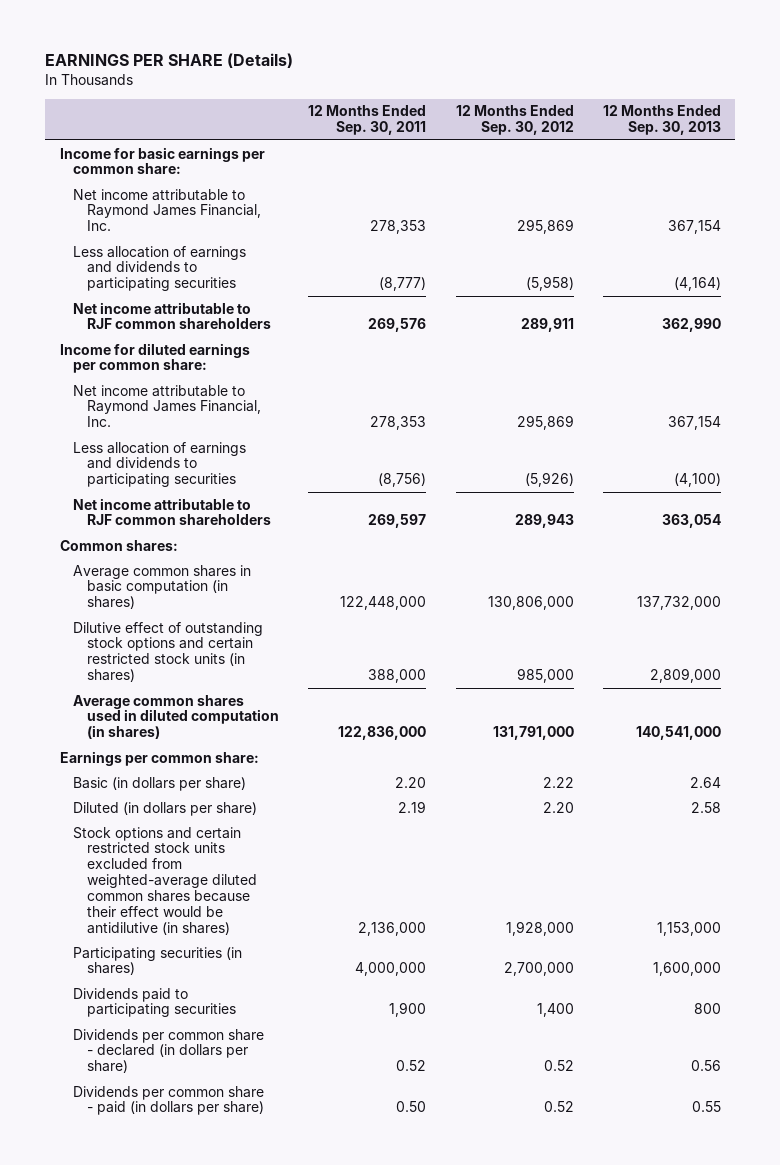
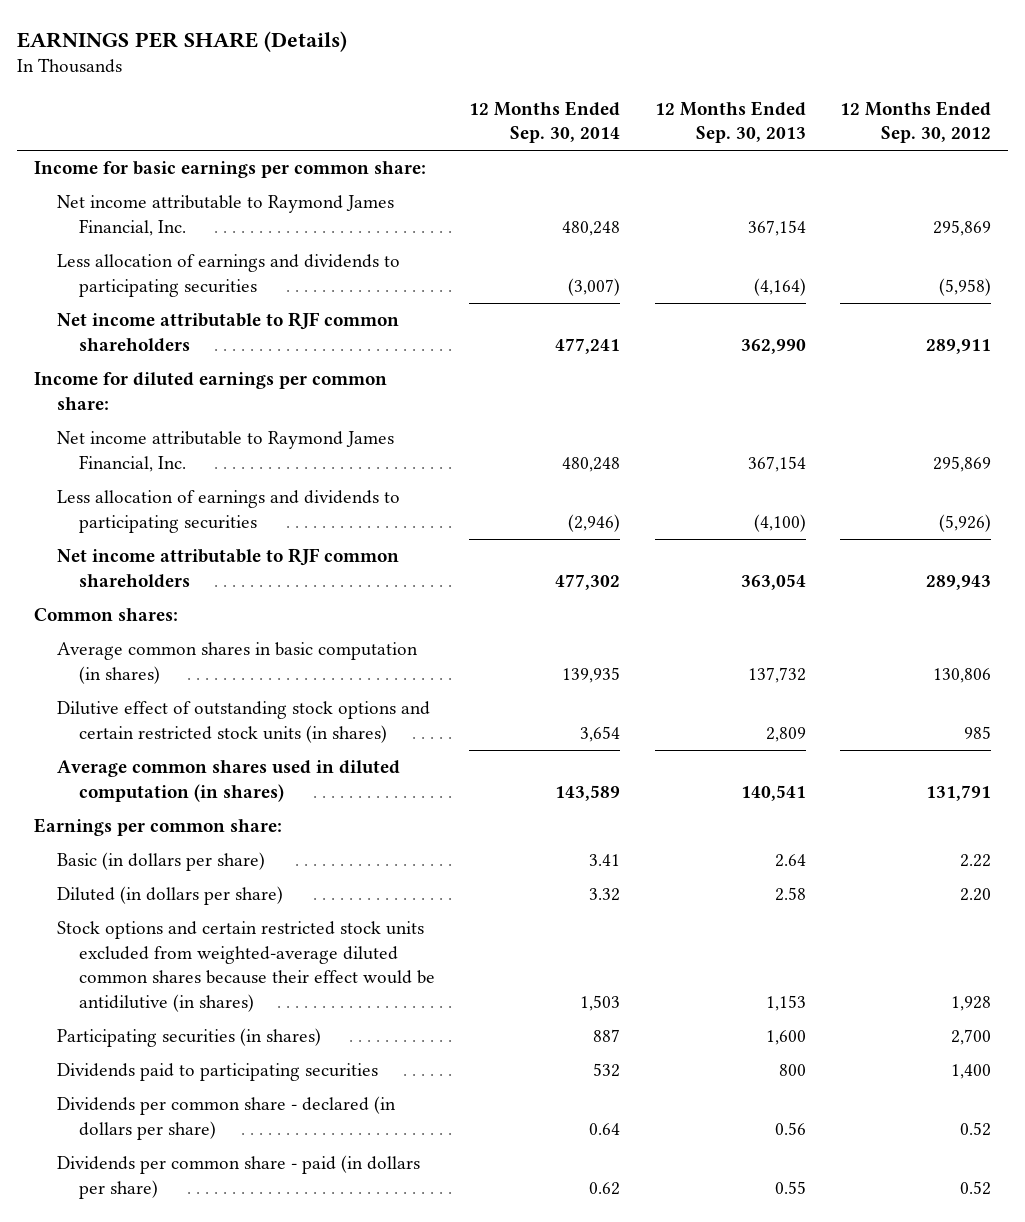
[308,105,427,136] 12 Months Ended Sep. 30, 2011 -> none
none -> [469,100,621,144] 12 Months Ended Sep. 30, 2014
[487,596,574,611] 130,806,000 -> [932,667,991,683] 130,806
[636,596,721,611] 137,732,000 -> [747,666,806,683] 137,732
[516,668,574,684] 985,000 -> [963,725,991,739] 985
[649,668,721,684] 2,809,000 -> [765,726,806,742] 2,809
[492,726,574,741] 131,791,000 -> [925,784,991,801] 131,791
[635,726,721,741] 140,541,000 -> [740,784,806,801] 140,541
[505,920,574,936] 1,928,000 -> [950,995,991,1011] 1,928
[656,921,721,936] 1,153,000 -> [765,994,806,1011] 1,153
[503,962,574,977] 2,700,000 -> [950,1029,991,1046] 2,700
[652,962,721,977] 1,600,000 -> [765,1030,806,1046] 1,600

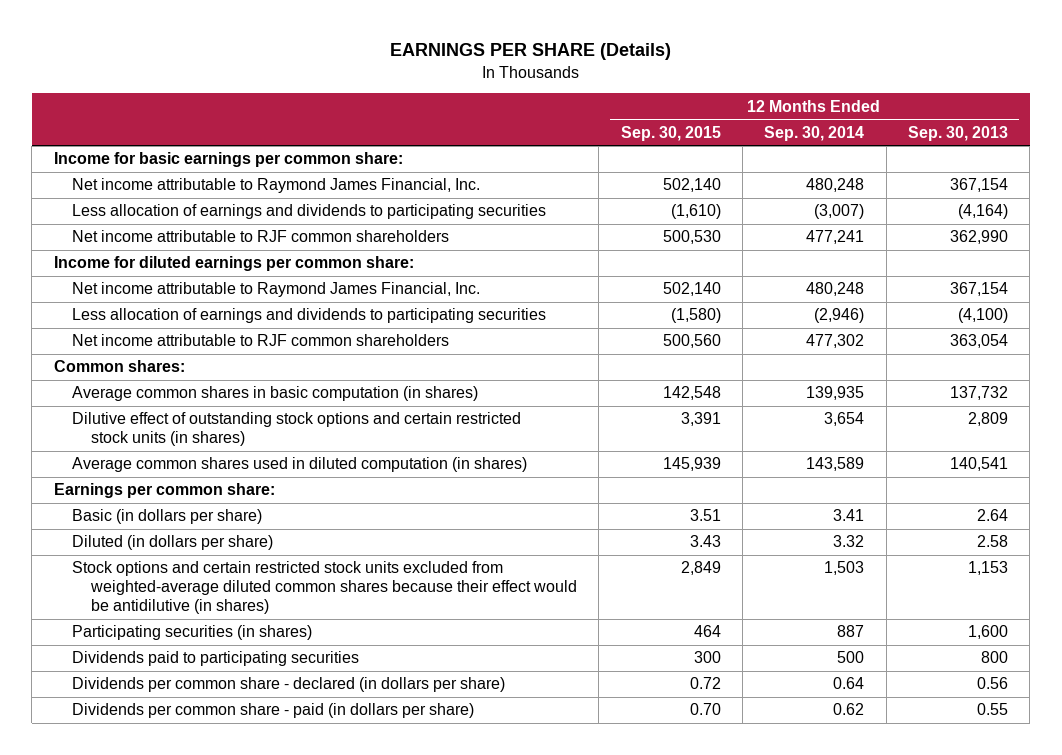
[839,100,991,144] 12 Months Ended Sep. 30, 2012 -> none
none -> [620,125,721,141] Sep. 30, 2015
[593,1063,621,1078] 532 -> [837,651,865,664] 500

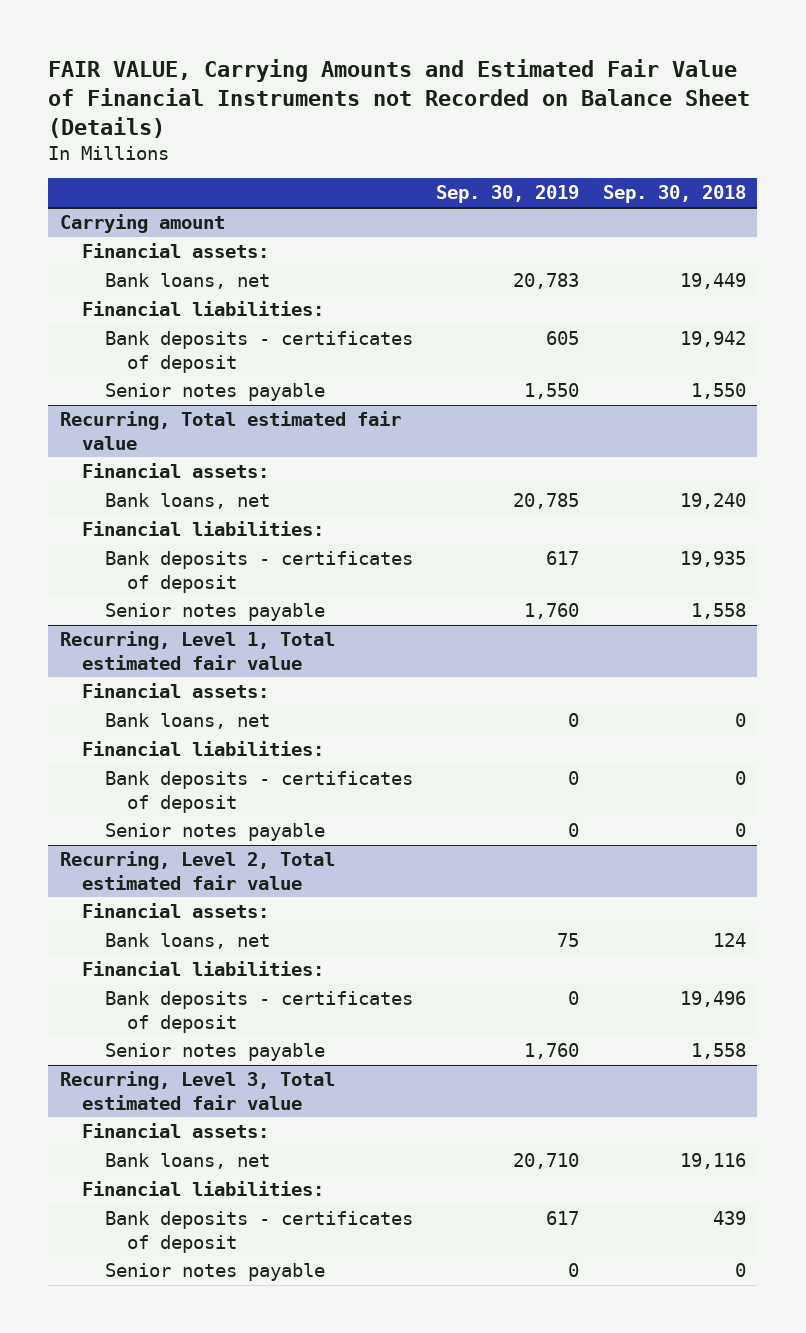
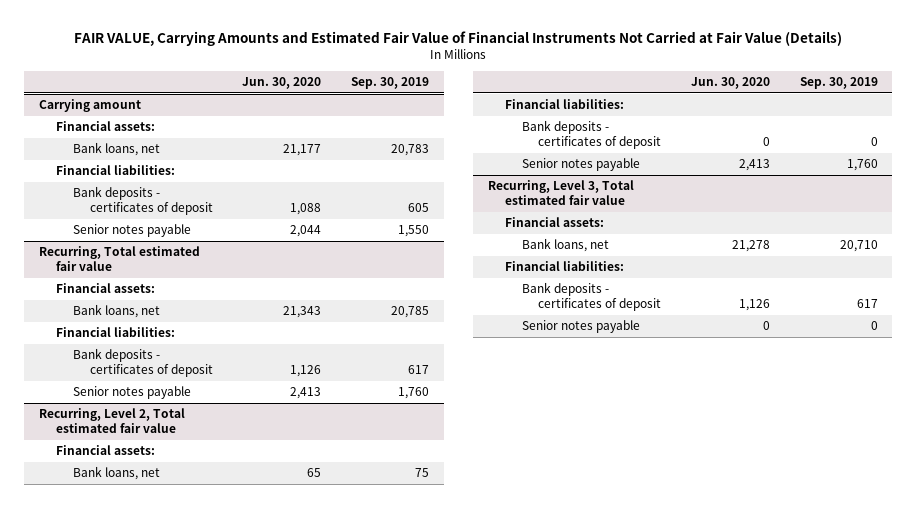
[48,58,751,138] FAIR VALUE, Carrying Amounts and Estimated Fair Value of Financial Instruments not Recorded on Balance Sheet (Details) -> [74,30,843,46] FAIR VALUE, Carrying Amounts and Estimated Fair Value of Financial Instruments Not Carried at Fair Value (Details)
[602,185,746,204] Sep. 30, 2018 -> none
none -> [242,77,322,90] Jun. 30, 2020
[59,631,335,670] Recurring, Level 1, Total estimated fair value -> none
[82,683,270,699] Financial assets: -> none
[104,713,270,730] Bank loans, net -> none
[82,741,325,757] Financial liabilities: -> none
[104,771,413,813] Bank deposits - certificates of deposit -> none
[104,823,325,842] Senior notes payable -> none

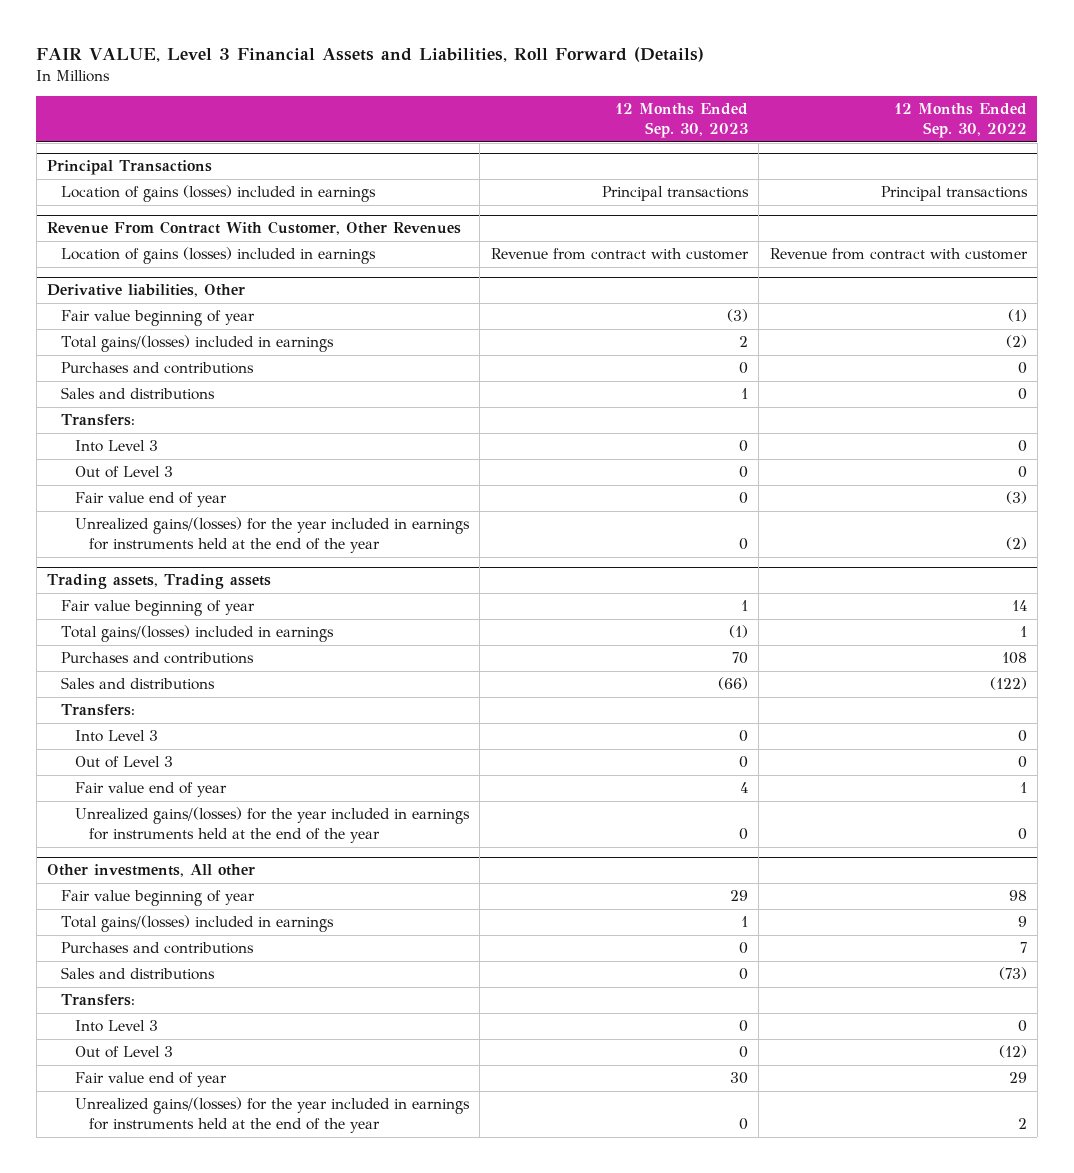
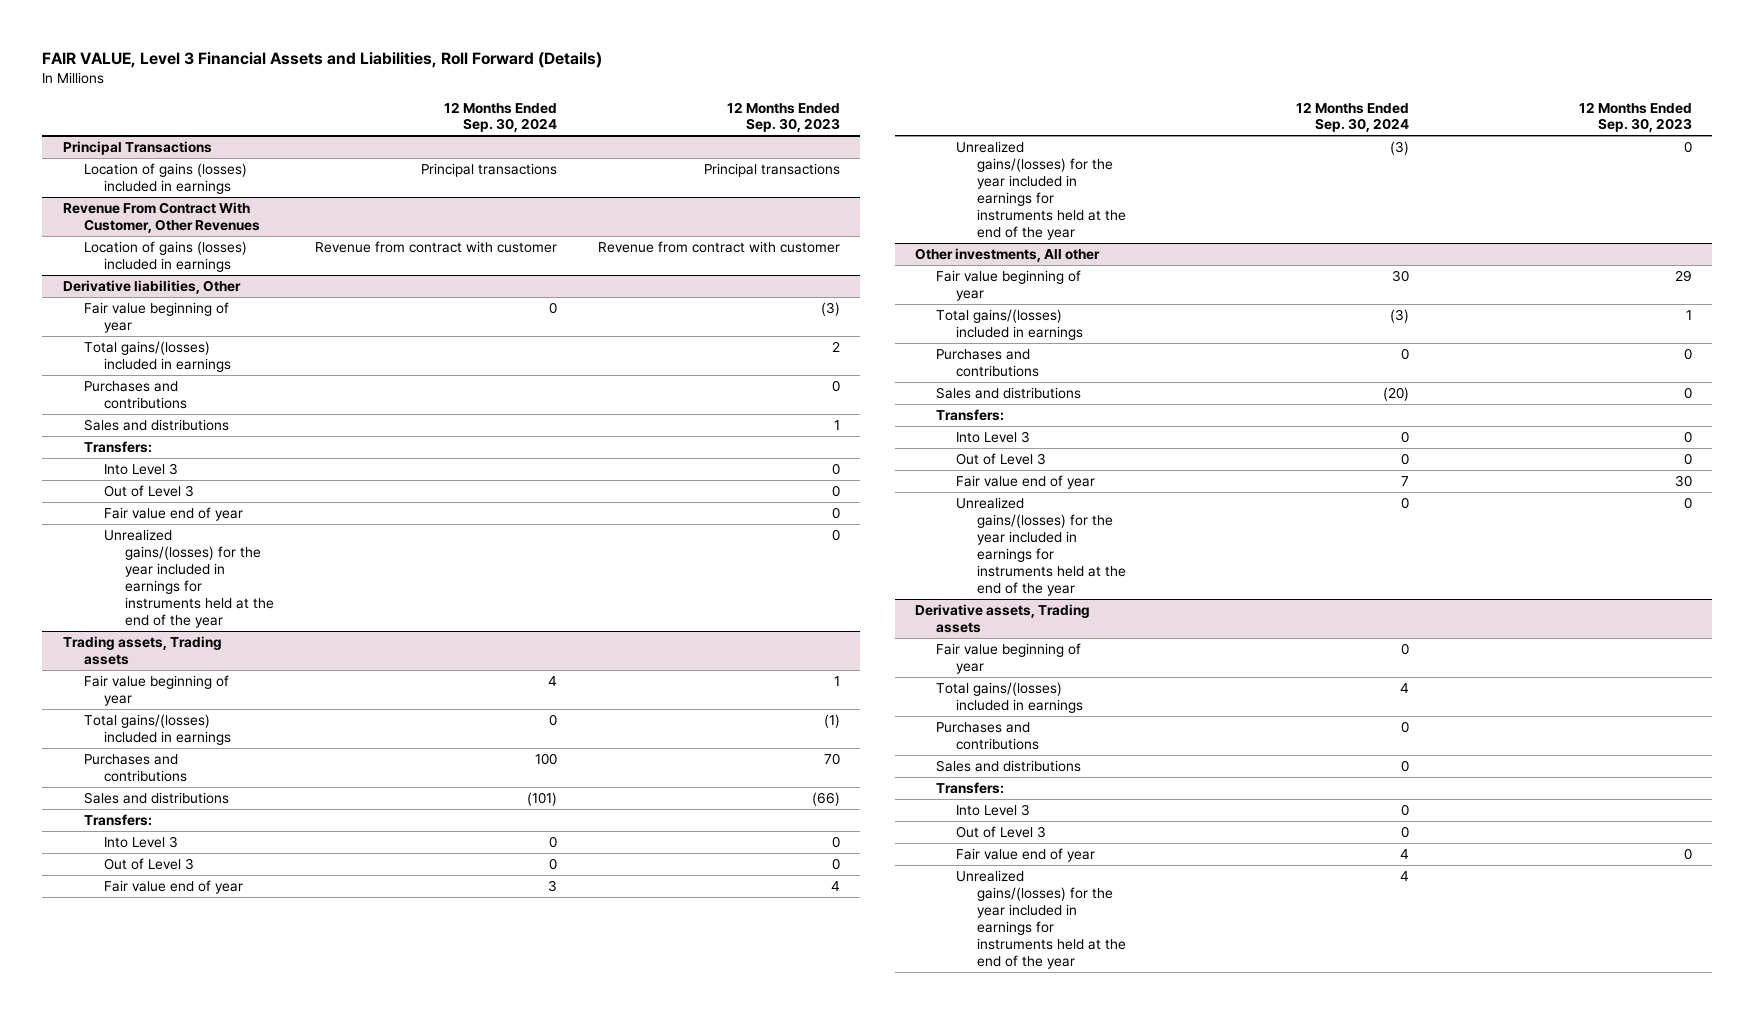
[893,103,1027,139] 12 Months Ended Sep. 30, 2022 -> none
none -> [443,101,557,133] 12 Months Ended Sep. 30, 2024
none -> [915,603,1091,633] Derivative assets, Trading assets
none -> [935,642,1081,674] Fair value beginning of year
none -> [935,681,1084,713] Total gains/(losses) included in earnings
none -> [935,721,1040,750] Purchases and contributions
none -> [935,759,1081,772] Sales and distributions
none -> [935,781,1004,794] Transfers:
none -> [956,803,1031,816] Into Level 3
none -> [956,825,1047,838] Out of Level 3
none -> [956,847,1096,862] Fair value end of year
none -> [956,869,1127,969] Unrealized gains/(losses) for the year included in earnings for instruments held at the end of the year

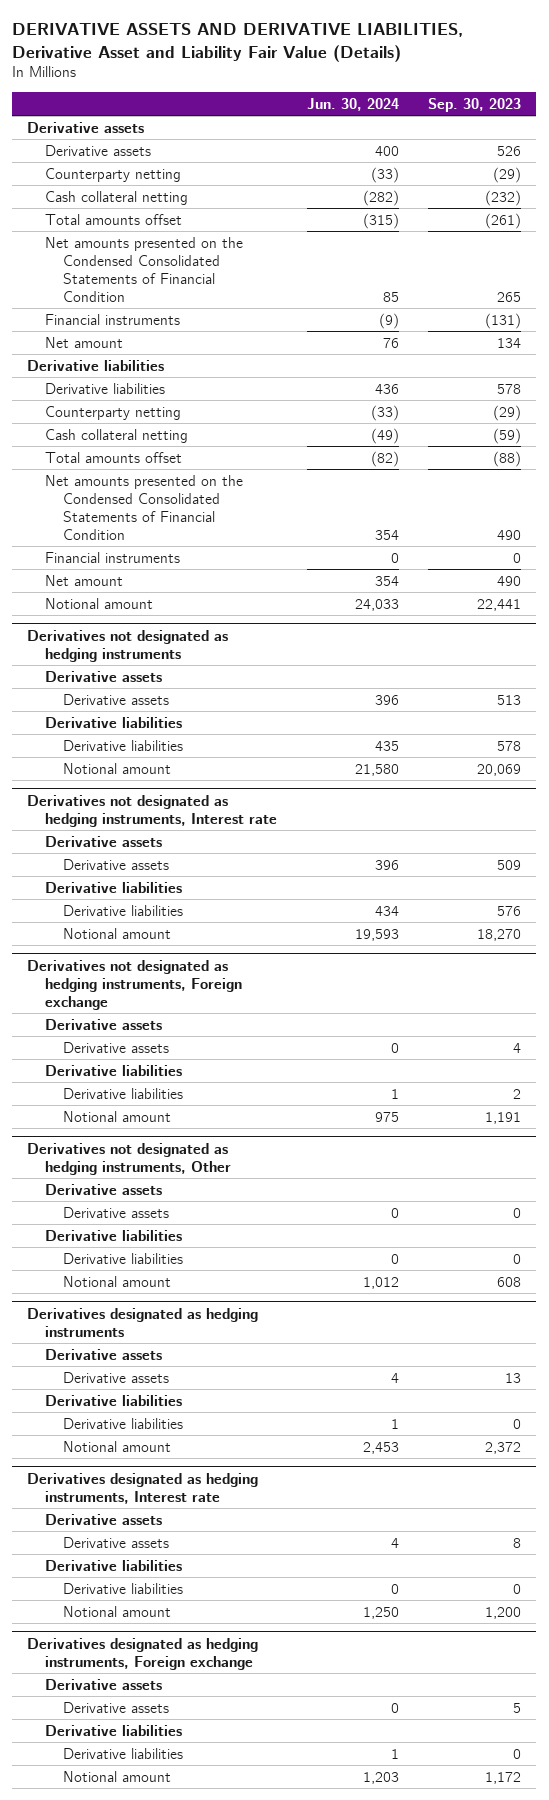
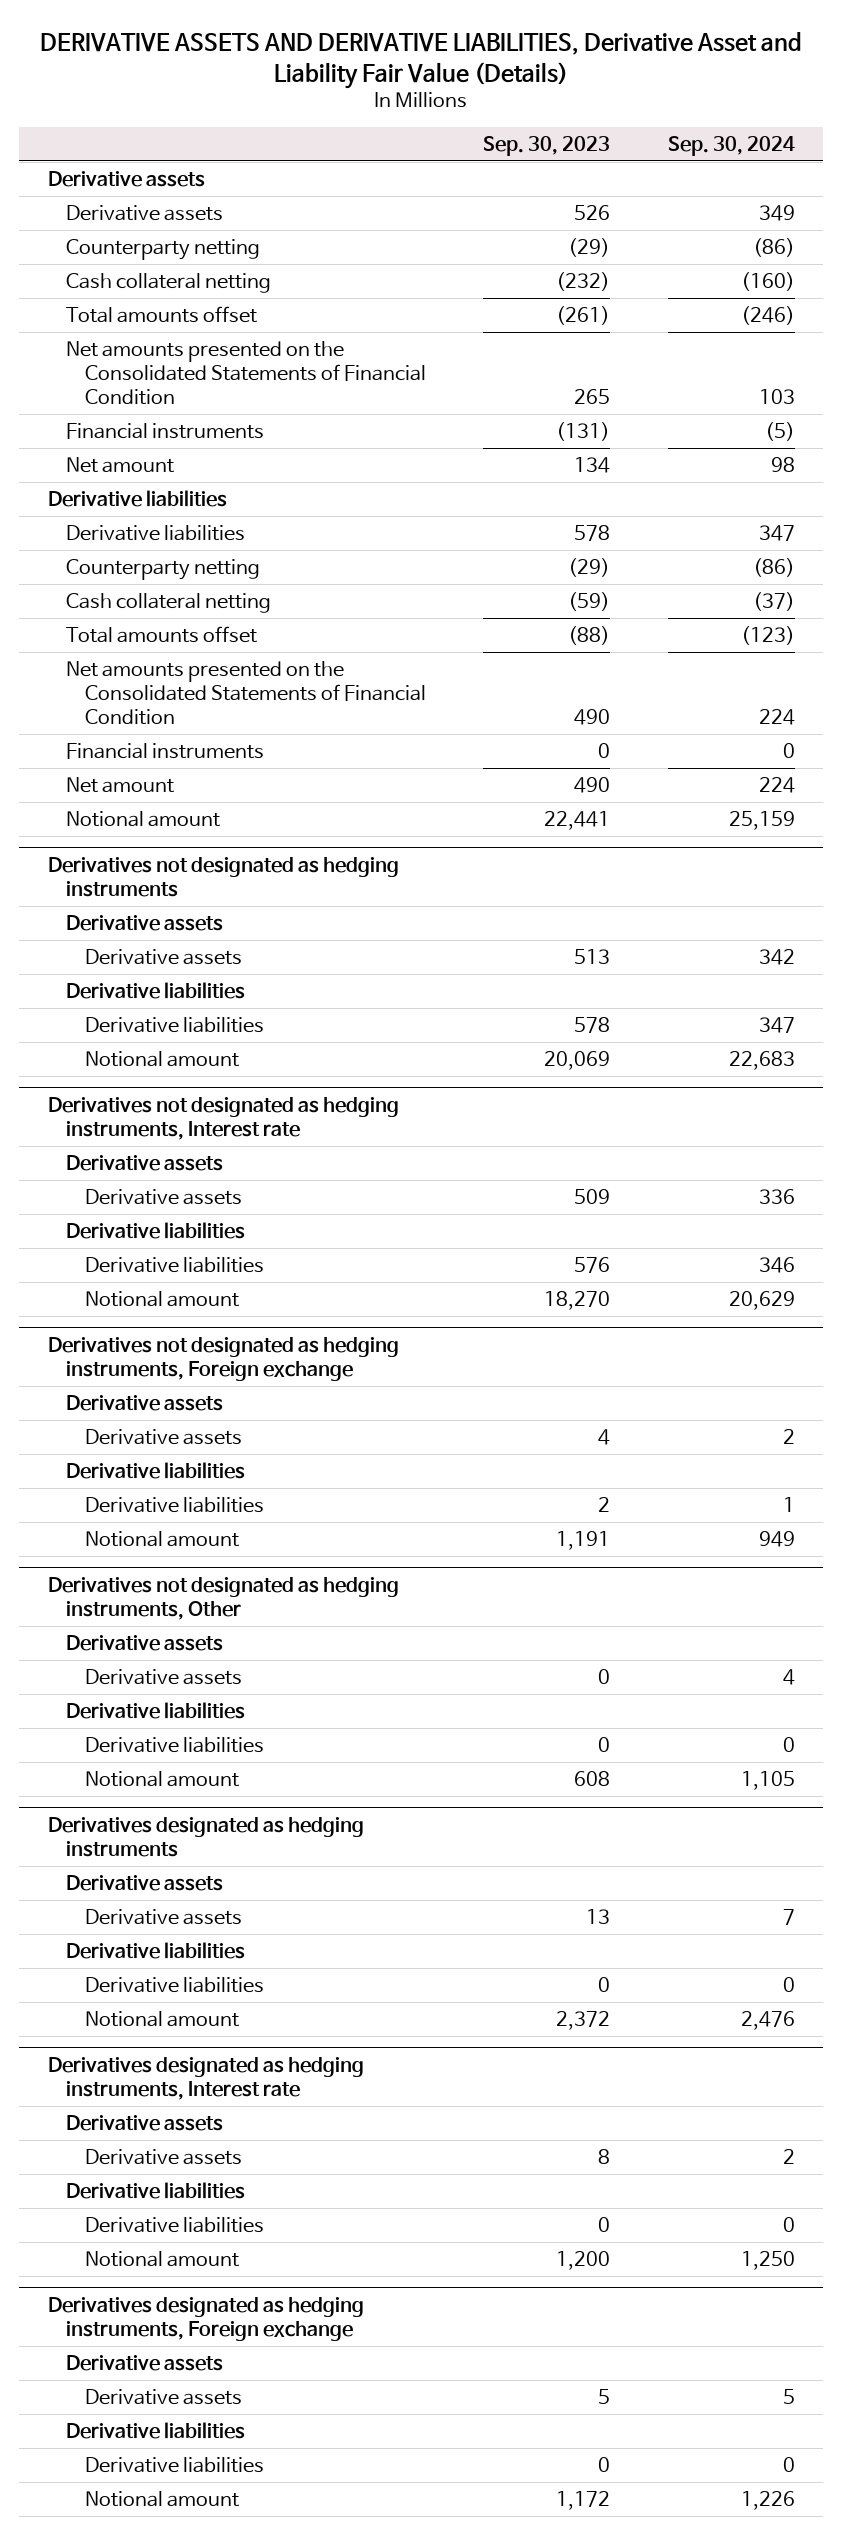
[306,97,399,111] Jun. 30, 2024 -> none
none -> [667,136,795,157] Sep. 30, 2024
[45,236,244,302] Net amounts presented on the Condensed Consolidated Statements of Financial Condition -> [66,341,426,405] Net amounts presented on the Consolidated Statements of Financial Condition
[45,474,244,540] Net amounts presented on the Condensed Consolidated Statements of Financial Condition -> [66,661,426,725] Net amounts presented on the Consolidated Statements of Financial Condition

